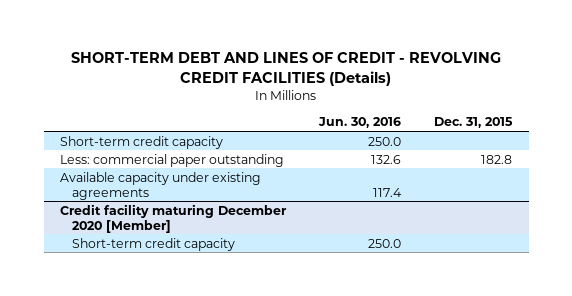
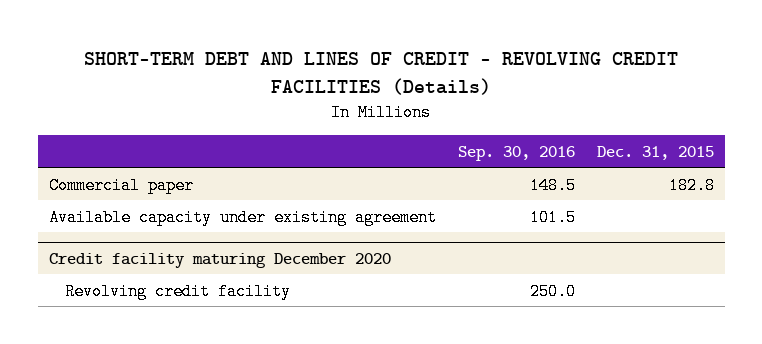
[318,117,402,129] Jun. 30, 2016 -> none
none -> [457,145,575,161] Sep. 30, 2016
[60,135,224,149] Short-term credit capacity -> none
[60,153,285,167] Less: commercial paper outstanding -> [48,176,194,194] Commercial paper
[60,171,262,200] Available capacity under existing agreements -> [48,208,437,226] Available capacity under existing agreement
[60,203,288,233] Credit facility maturing December 2020 [Member] -> [48,252,391,268] Credit facility maturing December 2020
[71,237,235,251] Short-term credit capacity -> [65,282,292,300] Revolving credit facility

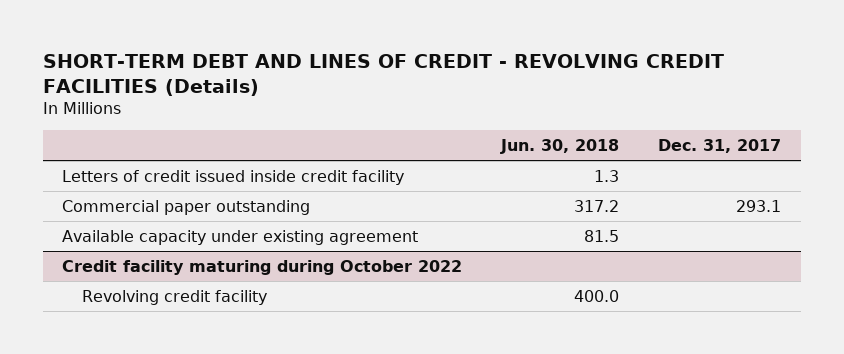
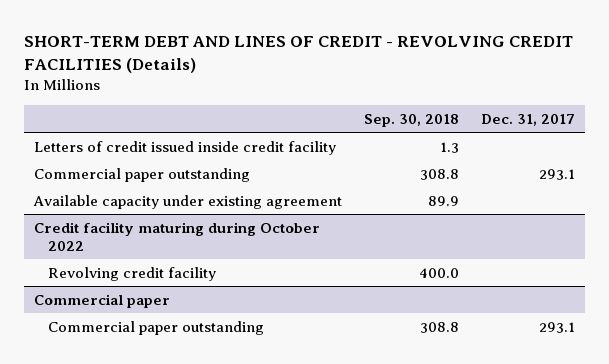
[500,139,620,155] Jun. 30, 2018 -> none
none -> [364,113,460,127] Sep. 30, 2018
none -> [34,293,171,308] Commercial paper
none -> [48,320,265,335] Commercial paper outstanding

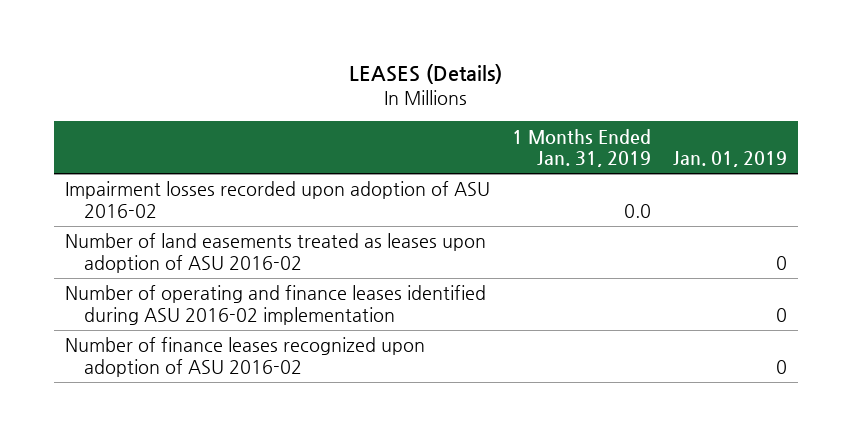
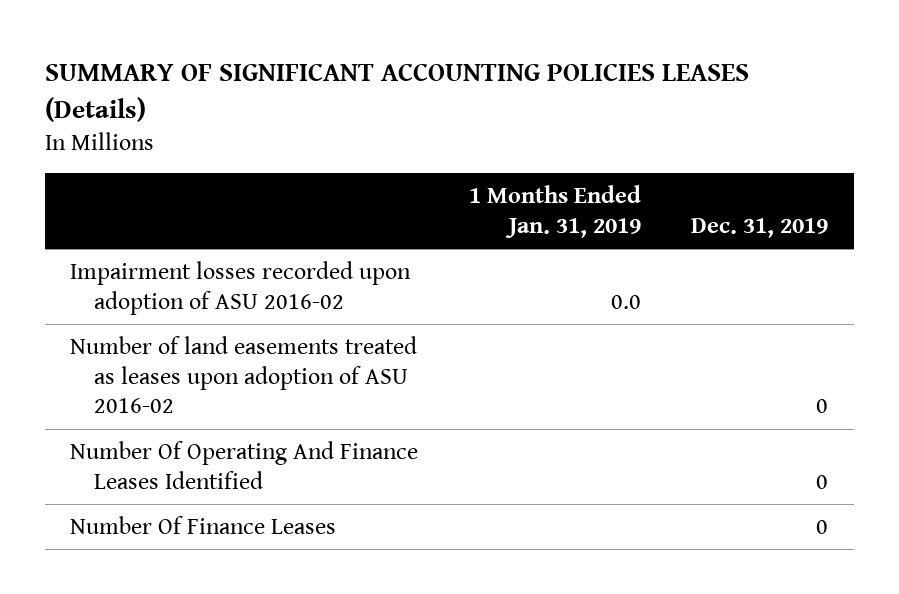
[348,64,502,85] LEASES (Details) -> [44,63,749,122] SUMMARY OF SIGNIFICANT ACCOUNTING POLICIES LEASES (Details)
[672,150,787,167] Jan. 01, 2019 -> none
none -> [691,217,829,238] Dec. 31, 2019
[64,285,486,325] Number of operating and finance leases identified during ASU 2016-02 implementation -> [70,440,419,489] Number Of Operating And Finance Leases Identified
[64,337,425,377] Number of finance leases recognized upon adoption of ASU 2016-02 -> [70,515,337,534] Number Of Finance Leases

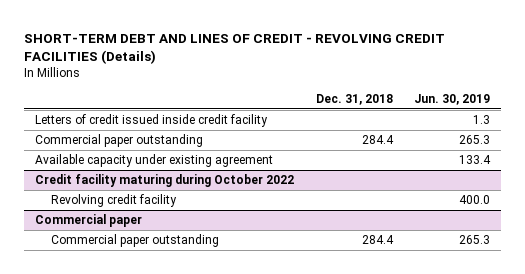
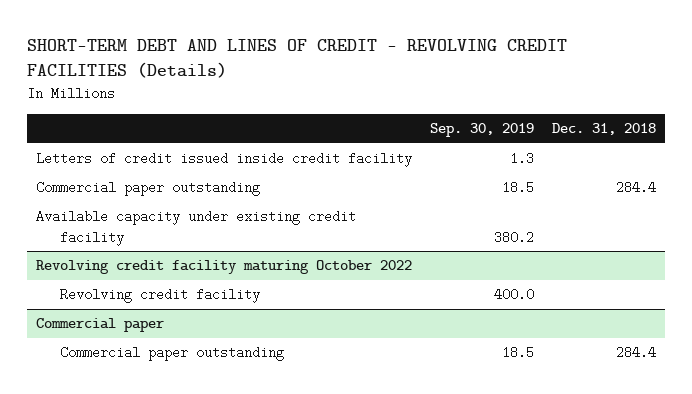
[414,93,491,105] Jun. 30, 2019 -> none
none -> [429,123,534,138] Sep. 30, 2019
[34,174,294,188] Credit facility maturing during October 2022 -> none
[50,194,177,208] Revolving credit facility -> none
[34,154,273,168] Available capacity under existing agreement -> [35,210,356,246] Available capacity under existing credit facility
none -> [35,260,412,275] Revolving credit facility maturing October 2022
none -> [60,288,261,304] Revolving credit facility

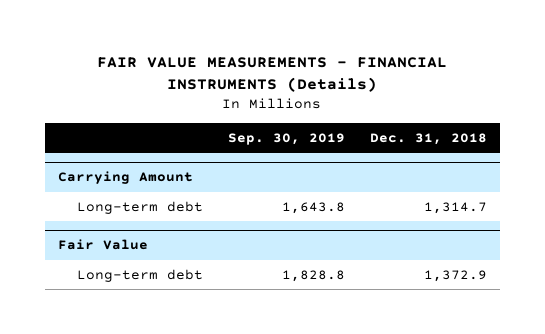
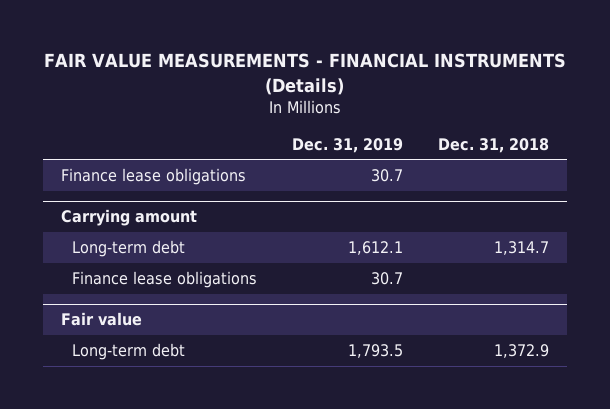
[228,132,346,145] Sep. 30, 2019 -> none
none -> [291,137,403,153] Dec. 31, 2019
none -> [60,168,246,186] Finance lease obligations
[57,171,193,185] Carrying Amount -> [60,209,197,227] Carrying amount
none -> [71,271,257,289] Finance lease obligations
[57,239,148,251] Fair Value -> [60,312,142,327] Fair value

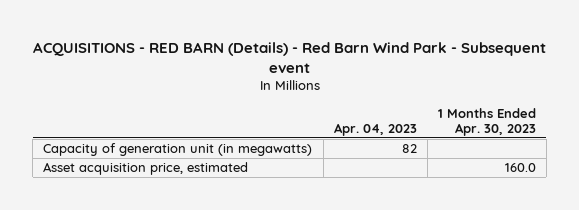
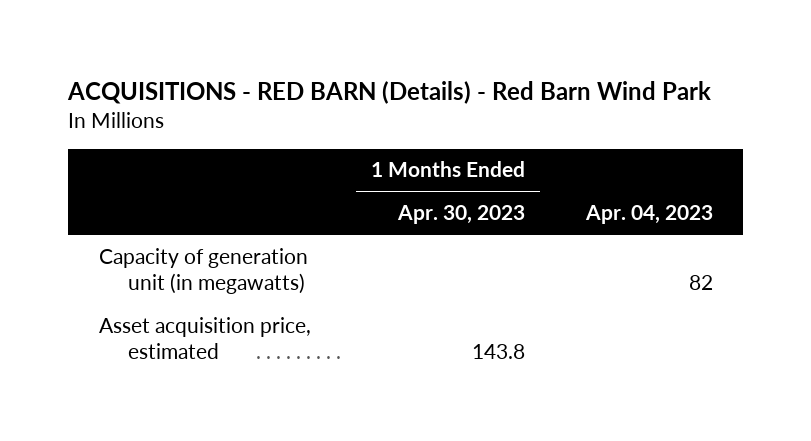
[32,41,546,73] ACQUISITIONS - RED BARN (Details) - Red Barn Wind Park - Subsequent event -> [67,81,712,105] ACQUISITIONS - RED BARN (Details) - Red Barn Wind Park
[504,163,536,173] 160.0 -> [472,344,526,360] 143.8

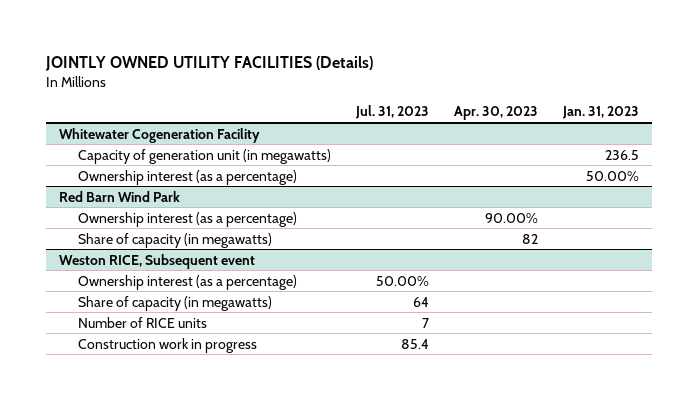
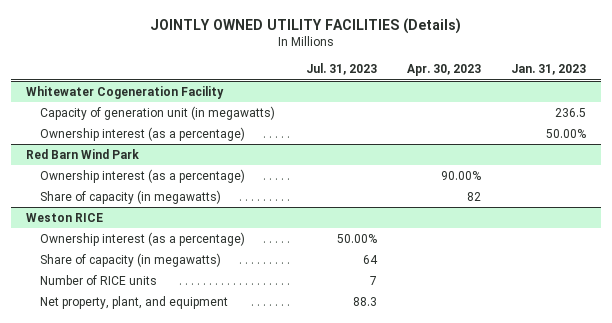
[58,253,255,269] Weston RICE, Subsequent event -> [26,212,104,222] Weston RICE
[78,337,258,353] Construction work in progress -> none
none -> [40,295,229,309] Net property, plant, and equipment

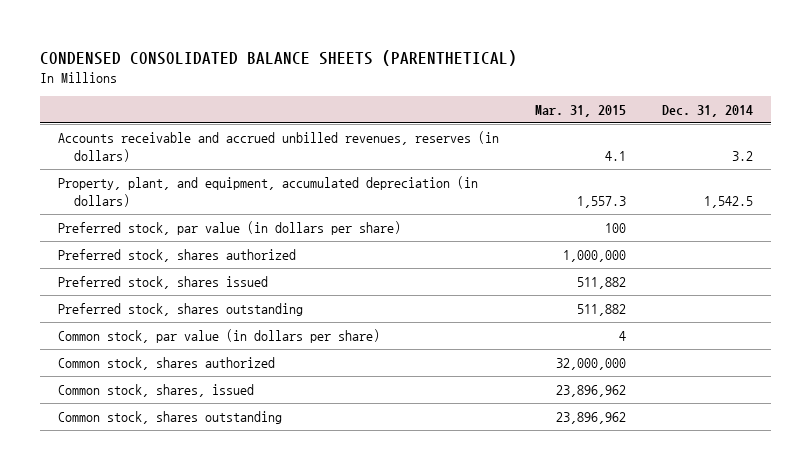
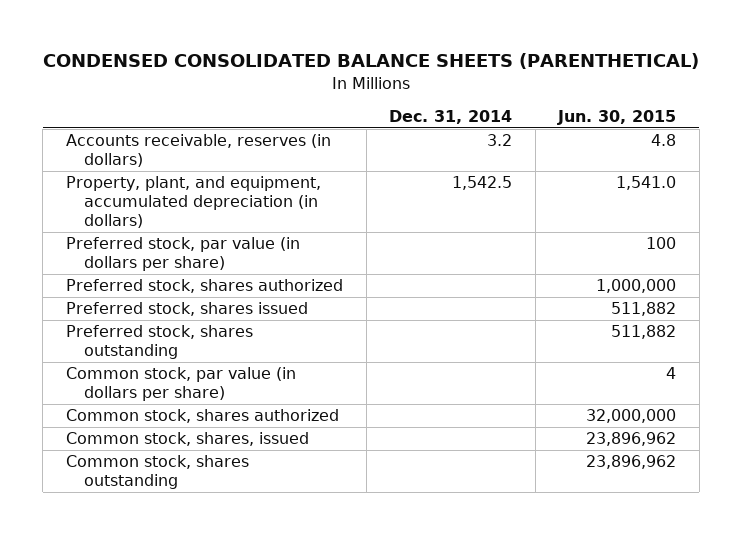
[535,105,627,118] Mar. 31, 2015 -> none
none -> [557,110,677,126] Jun. 30, 2015
[58,131,500,163] Accounts receivable and accrued unbilled revenues, reserves (in dollars) -> [65,134,331,168] Accounts receivable, reserves (in dollars)

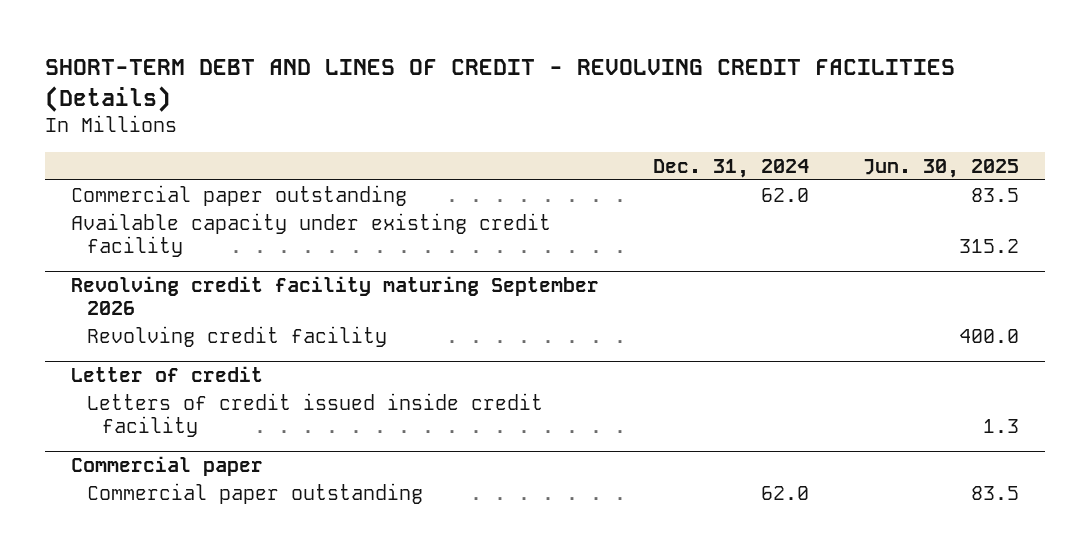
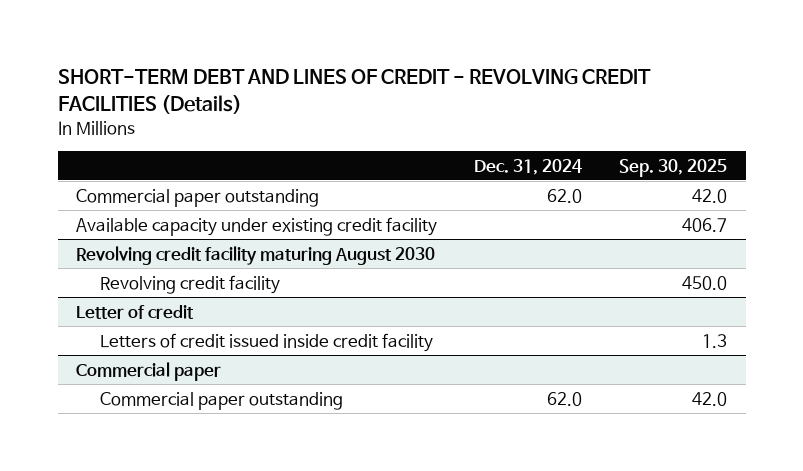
[862,158,1019,178] Jun. 30, 2025 -> none
none -> [619,158,728,177] Sep. 30, 2025
[71,276,600,316] Revolving credit facility maturing September 2026 -> [76,245,436,265] Revolving credit facility maturing August 2030

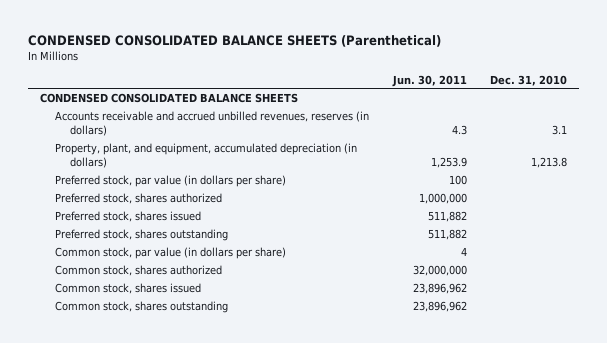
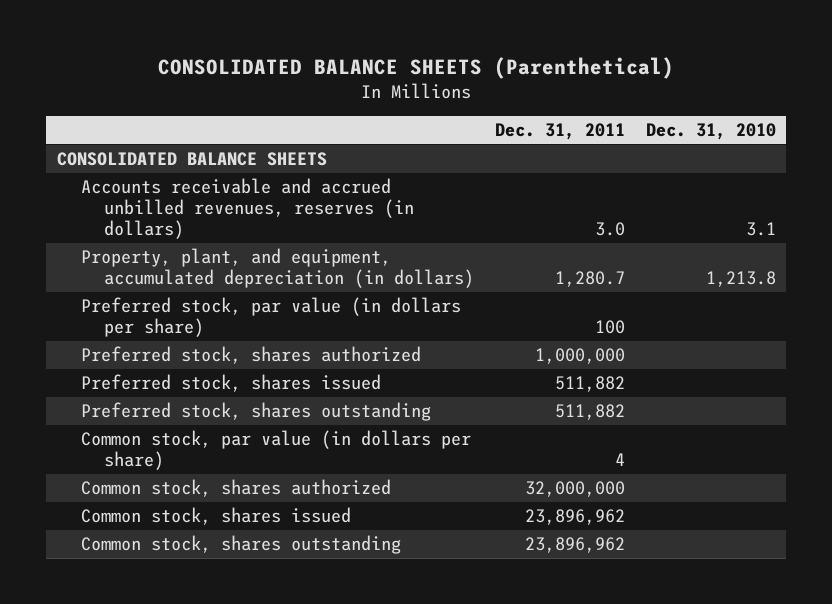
[28,35,442,48] CONDENSED CONSOLIDATED BALANCE SHEETS (Parenthetical) -> [158,56,675,79] CONSOLIDATED BALANCE SHEETS (Parenthetical)
[391,74,467,87] Jun. 30, 2011 -> none
none -> [494,123,625,141] Dec. 31, 2011
[39,92,298,103] CONDENSED CONSOLIDATED BALANCE SHEETS -> [56,152,327,167] CONSOLIDATED BALANCE SHEETS

